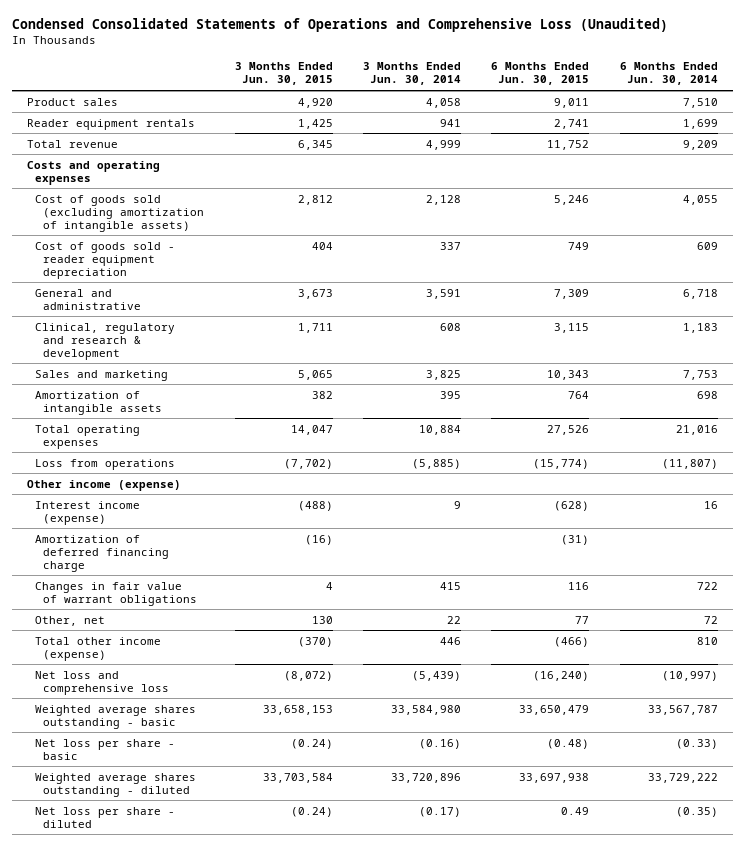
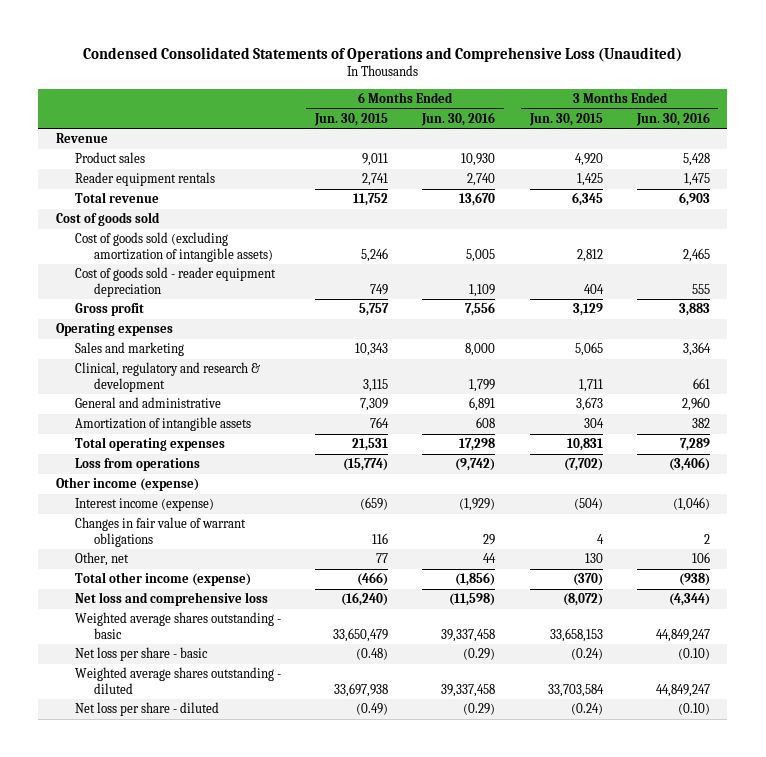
[362,62,461,86] 3 Months Ended Jun. 30, 2014 -> none
[619,62,718,86] 6 Months Ended Jun. 30, 2014 -> none
none -> [421,111,496,126] Jun. 30, 2016
none -> [635,111,710,126] Jun. 30, 2016
none -> [55,133,108,144] Revenue
[27,160,161,185] Costs and operating expenses -> [55,212,160,227] Cost of goods sold
none -> [74,303,144,317] Gross profit
none -> [55,323,173,337] Operating expenses
[35,322,176,360] Clinical, regulatory and research & development -> [74,362,260,392] Clinical, regulatory and research & development
[35,288,142,310] General and administrative -> [74,397,221,409] General and administrative
[311,390,333,399] 382 -> [583,418,604,429] 304
[290,424,333,435] 14,047 -> [566,438,603,452] 10,831
[547,424,590,435] 27,526 -> [352,438,389,452] 21,531
[35,534,170,572] Amortization of deferred financing charge -> none
[297,500,333,511] (488) -> [573,498,603,511] (504)
[554,500,590,511] (628) -> [360,497,389,511] (659)
[561,806,590,815] 0.49 -> [356,703,389,716] (0.49)

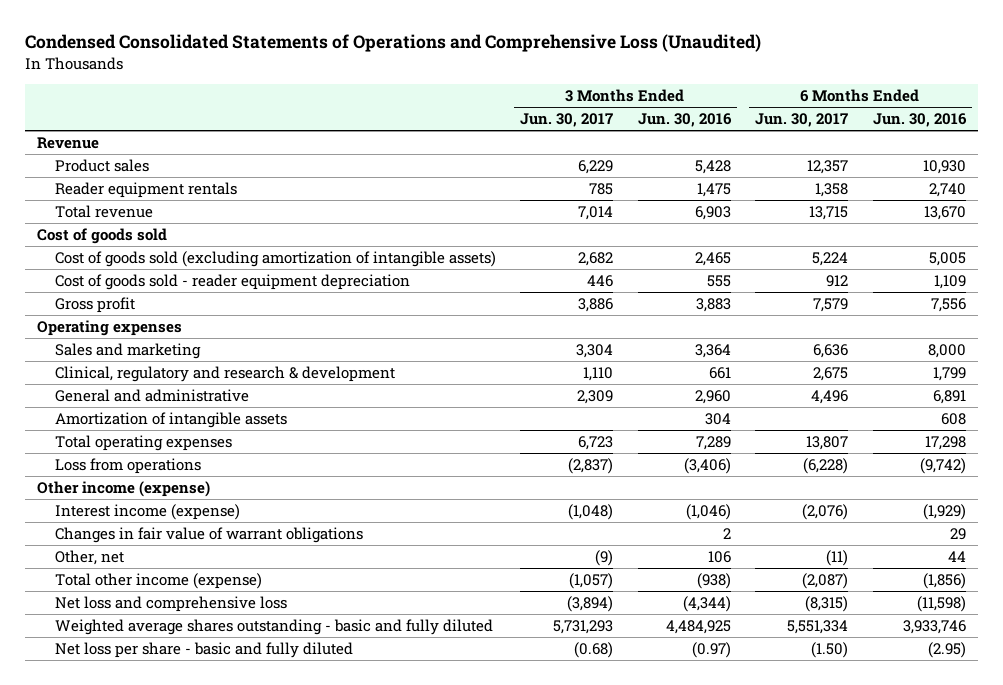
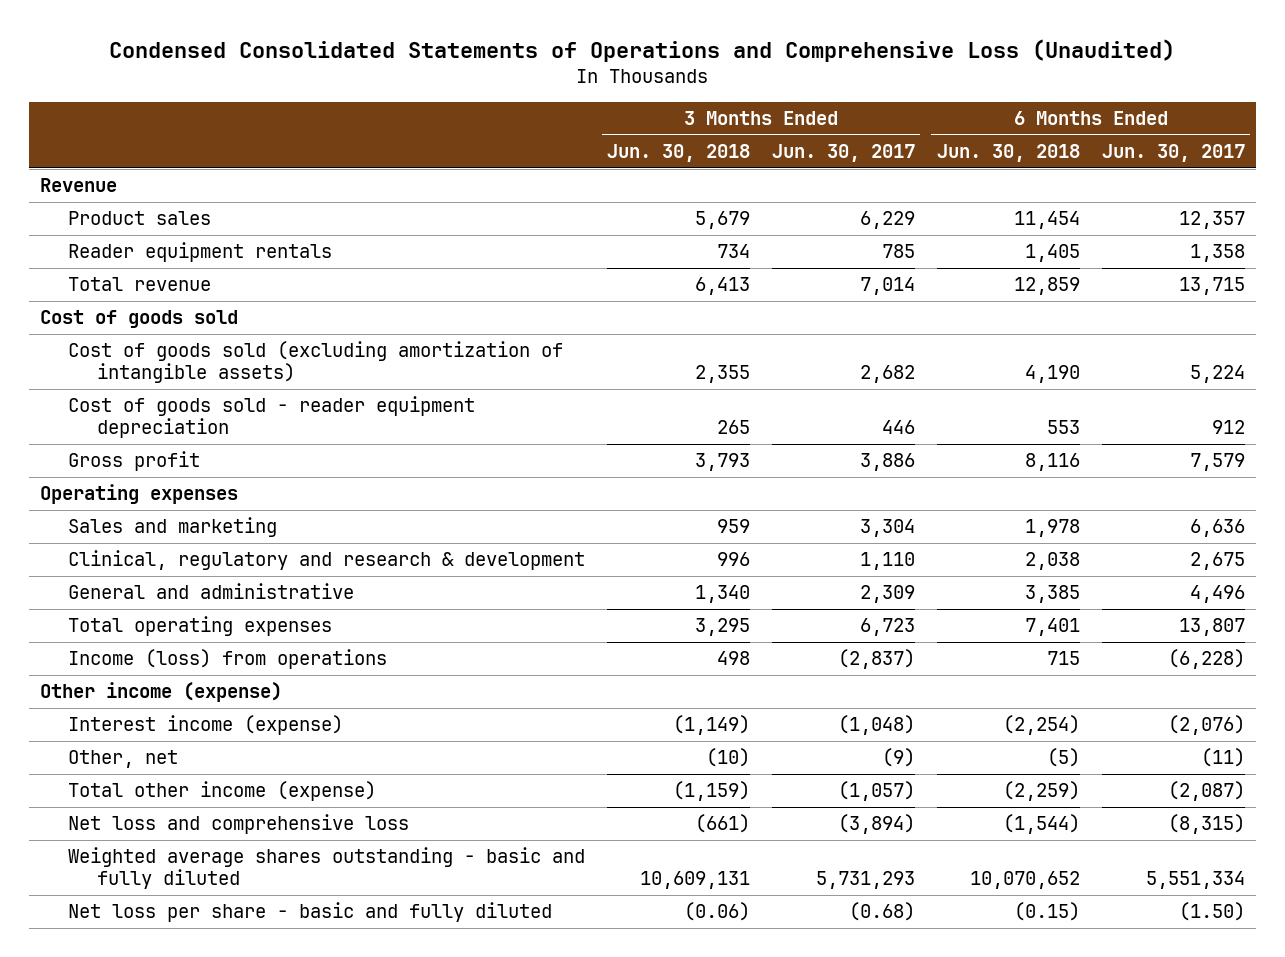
[637,113,732,128] Jun. 30, 2016 -> none
[872,113,967,128] Jun. 30, 2016 -> none
none -> [607,143,751,162] Jun. 30, 2018
none -> [936,143,1080,162] Jun. 30, 2018
[54,411,287,428] Amortization of intangible assets -> none
[54,457,201,474] Loss from operations -> [68,649,388,670] Income (loss) from operations
[54,526,363,543] Changes in fair value of warrant obligations -> none

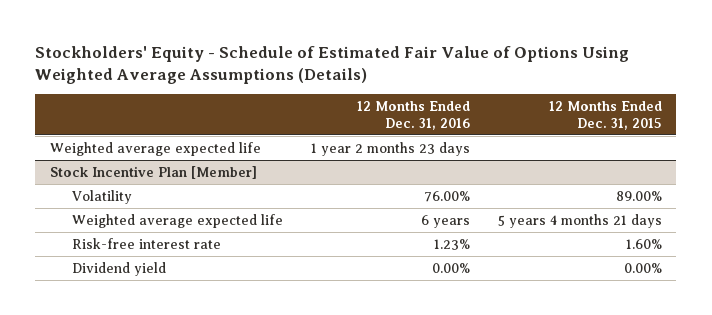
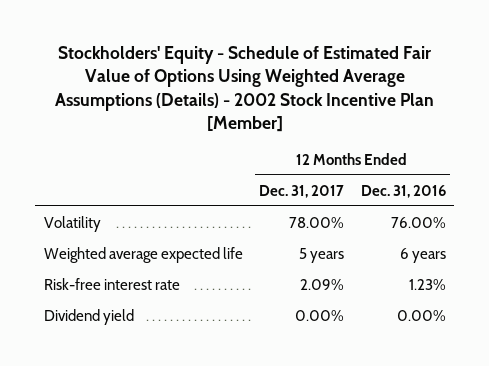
[35,45,630,84] Stockholders' Equity - Schedule of Estimated Fair Value of Options Using Weighted Average Assumptions (Details) -> [54,45,434,132] Stockholders' Equity - Schedule of Estimated Fair Value of Options Using Weighted Average Assumptions (Details) - 2002 Stock Incentive Plan [Member]
[549,100,663,130] 12 Months Ended Dec. 31, 2015 -> none
none -> [259,184,345,198] Dec. 31, 2017
[49,141,261,156] Weighted average expected life -> none
[49,165,257,179] Stock Incentive Plan [Member] -> none

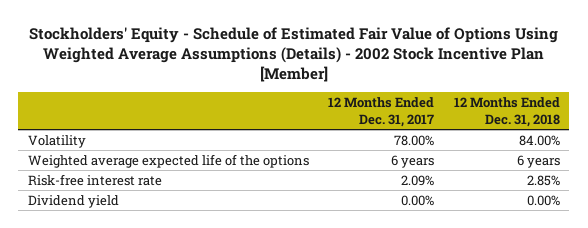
[360,184,446,198] Dec. 31, 2016 -> none
none -> [453,97,560,127] 12 Months Ended Dec. 31, 2018
[43,246,243,263] Weighted average expected life -> [27,153,309,168] Weighted average expected life of the options
[299,247,345,263] 5 years -> [391,154,435,168] 6 years

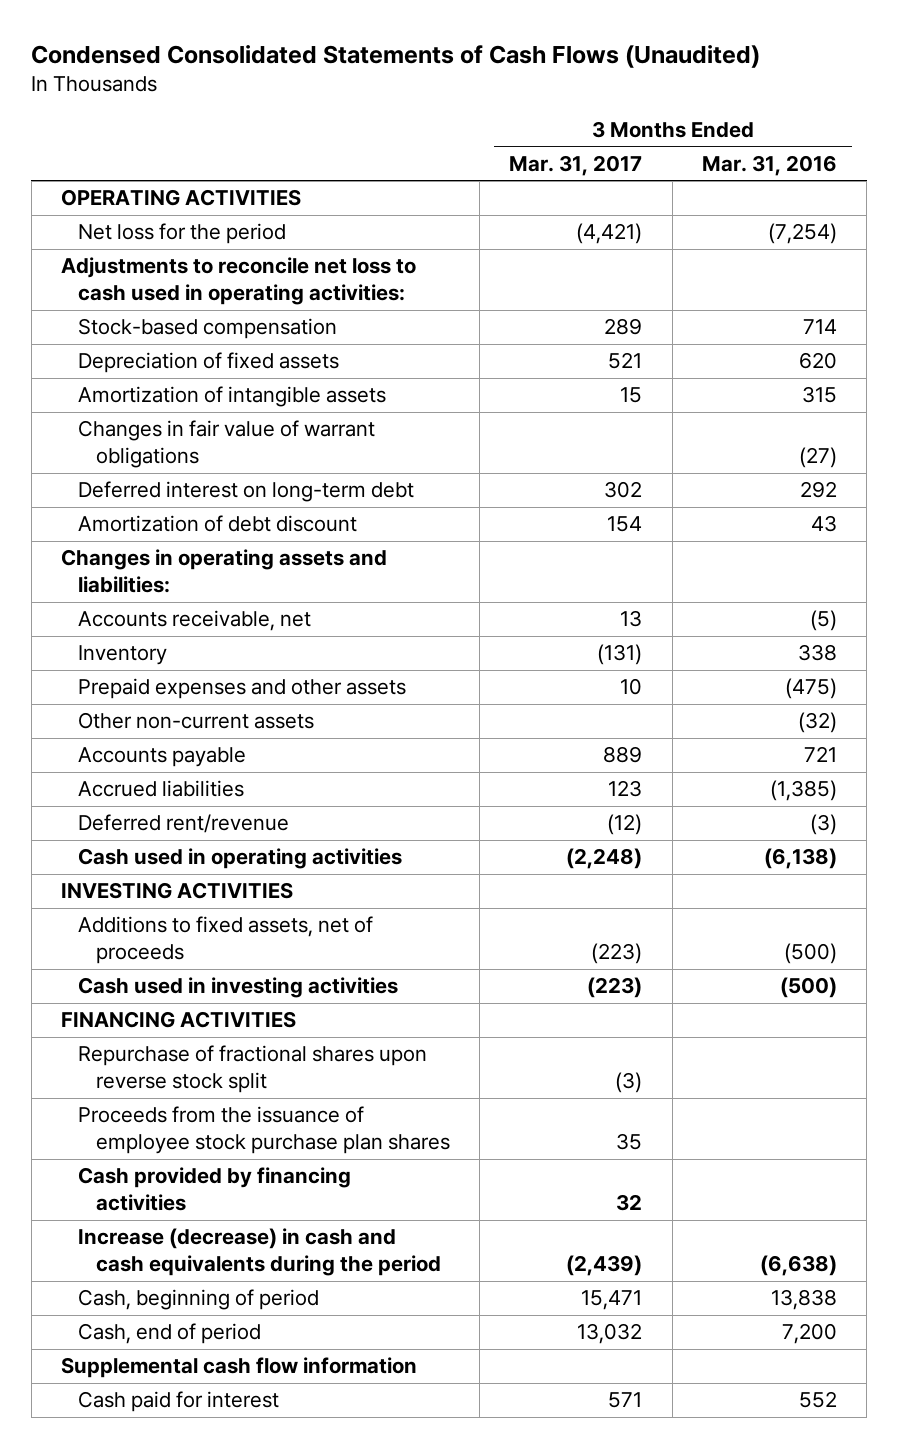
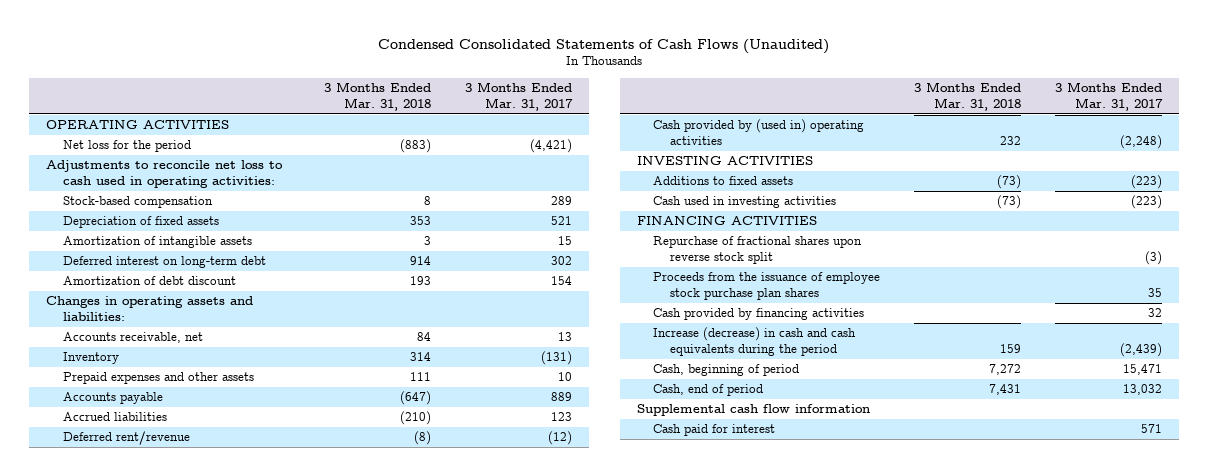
[701,154,837,176] Mar. 31, 2016 -> none
none -> [323,82,431,111] 3 Months Ended Mar. 31, 2018
[78,420,376,469] Changes in fair value of warrant obligations -> none
[78,712,315,730] Other non-current assets -> none
[78,848,403,870] Cash used in operating activities -> [653,119,865,146] Cash provided by (used in) operating activities
[78,916,374,965] Additions to fixed assets, net of proceeds -> [653,176,794,186] Additions to fixed assets

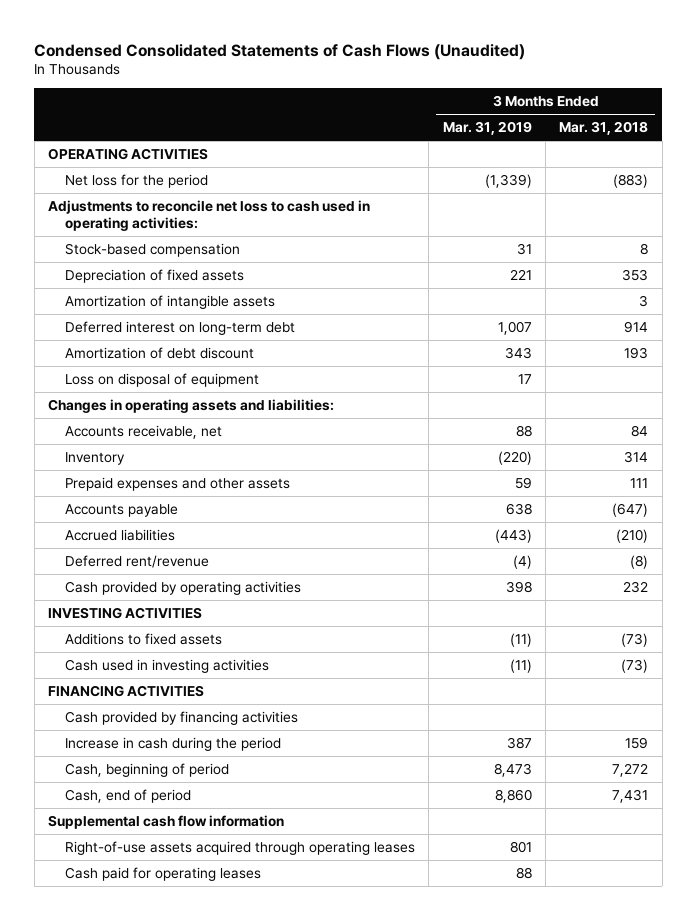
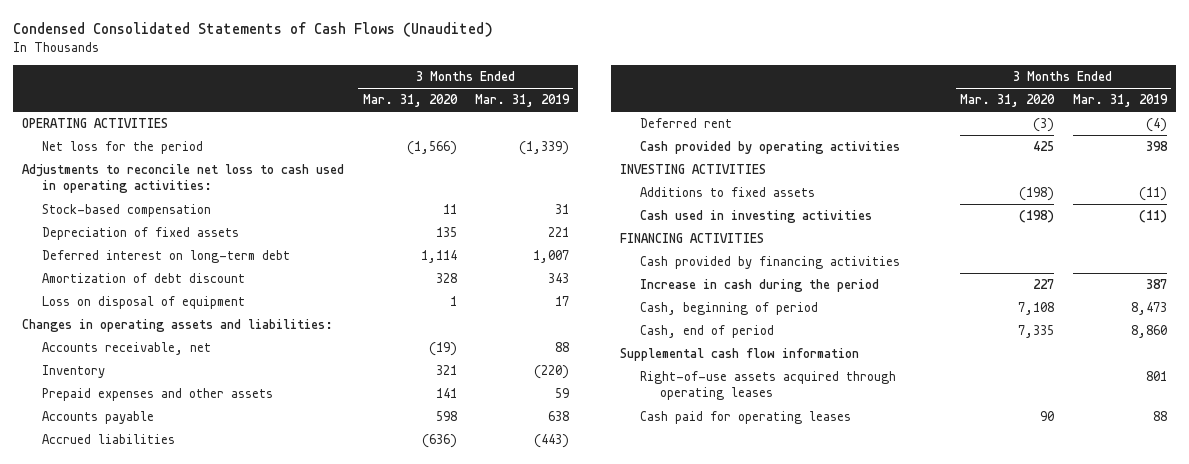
[559,121,649,136] Mar. 31, 2018 -> none
none -> [362,94,458,108] Mar. 31, 2020
[65,294,276,309] Amortization of intangible assets -> none
[65,554,210,568] Deferred rent/revenue -> [639,118,732,129] Deferred rent

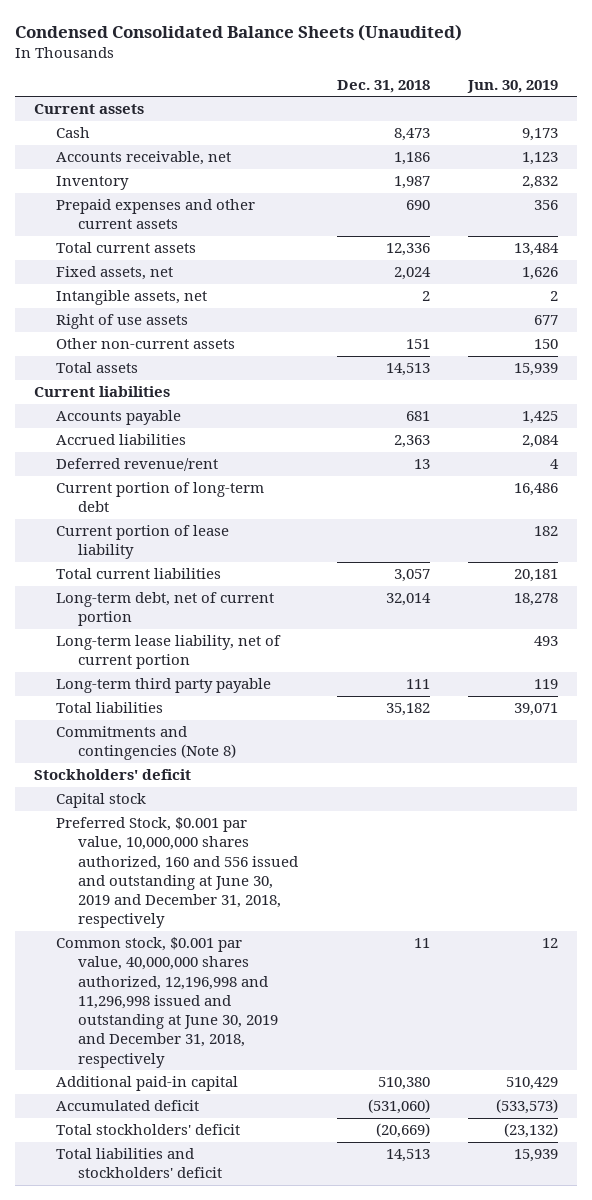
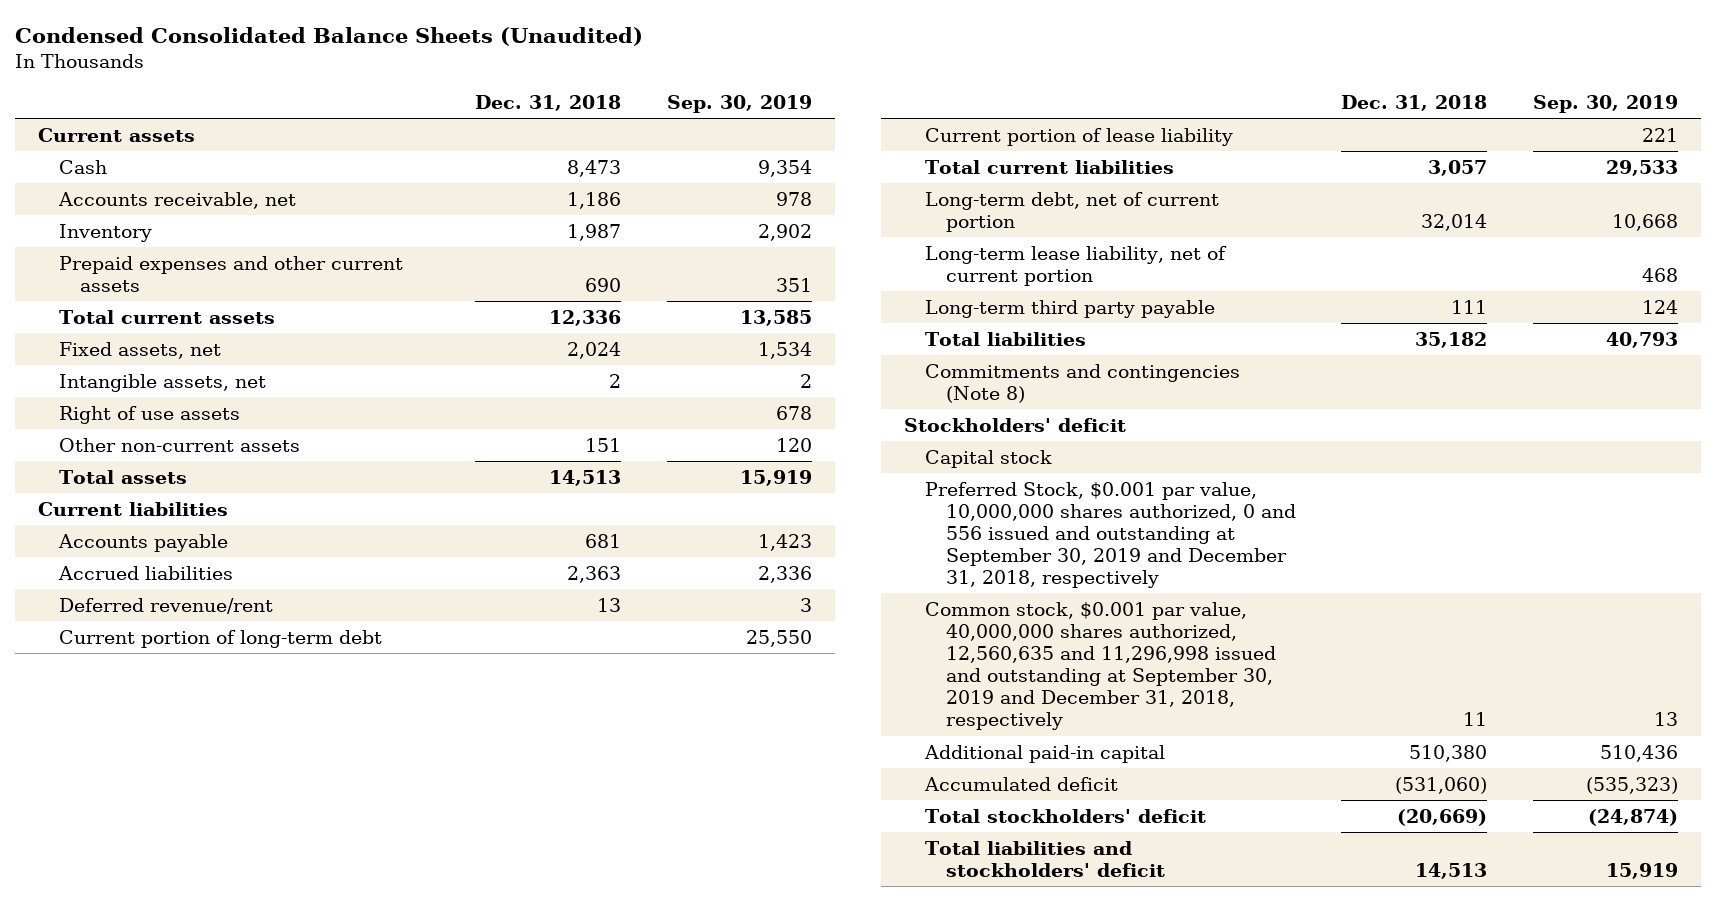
[467,79,559,93] Jun. 30, 2019 -> none
none -> [667,95,813,114] Sep. 30, 2019
[55,817,299,929] Preferred Stock, $0.001 par value, 10,000,000 shares authorized, 160 and 556 issued and outstanding at June 30, 2019 and December 31, 2018, respectively -> [924,481,1296,589] Preferred Stock, $0.001 par value, 10,000,000 shares authorized, 0 and 556 issued and outstanding at September 30, 2019 and December 31, 2018, respectively
[55,937,279,1068] Common stock, $0.001 par value, 40,000,000 shares authorized, 12,196,998 and 11,296,998 issued and outstanding at June 30, 2019 and December 31, 2018, respectively -> [924,601,1276,731] Common stock, $0.001 par value, 40,000,000 shares authorized, 12,560,635 and 11,296,998 issued and outstanding at September 30, 2019 and December 31, 2018, respectively

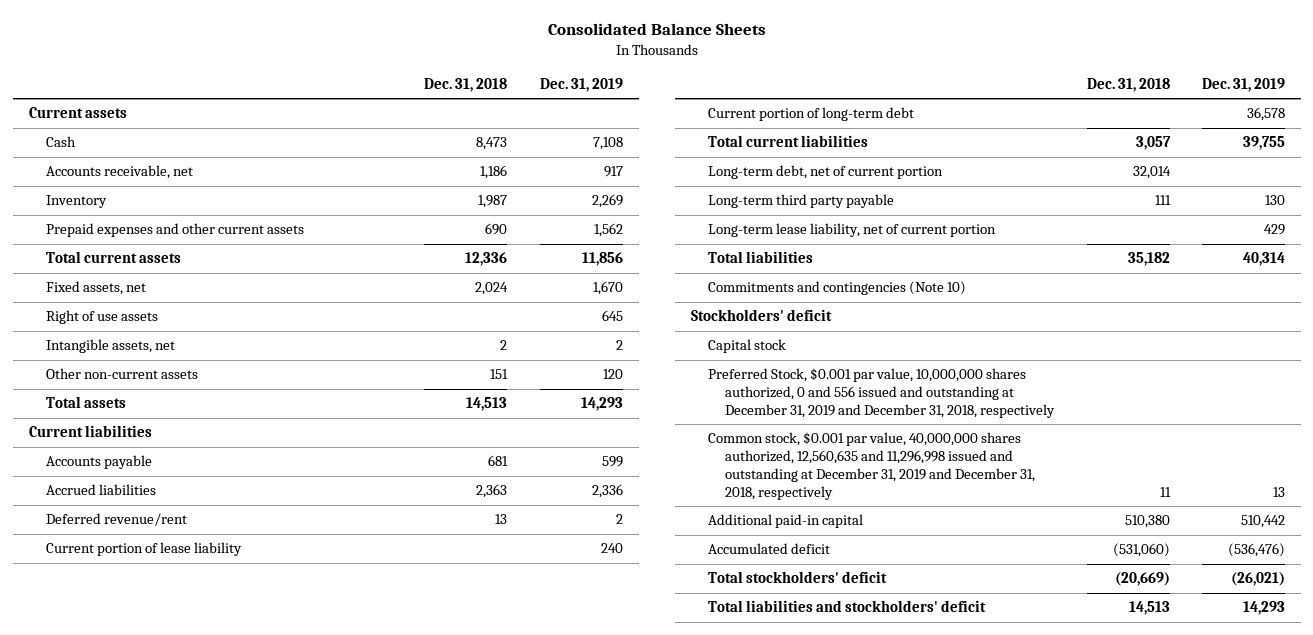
[14,27,643,47] Condensed Consolidated Balance Sheets (Unaudited) -> [547,23,766,36] Consolidated Balance Sheets
[667,95,813,114] Sep. 30, 2019 -> none
none -> [539,77,623,92] Dec. 31, 2019
[58,373,266,392] Intangible assets, net -> [46,339,176,354] Intangible assets, net
[58,629,382,648] Current portion of long-term debt -> [708,107,915,122] Current portion of long-term debt
[924,245,1227,286] Long-term lease liability, net of current portion -> [708,223,997,238] Long-term lease liability, net of current portion
[924,363,1240,403] Commitments and contingencies (Note 8) -> [708,281,967,296] Commitments and contingencies (Note 10)
[924,481,1296,589] Preferred Stock, $0.001 par value, 10,000,000 shares authorized, 0 and 556 issued and outstanding at September 30, 2019 and December 31, 2018, respectively -> [708,368,1056,418] Preferred Stock, $0.001 par value, 10,000,000 shares authorized, 0 and 556 issued and outstanding at December 31, 2019 and December 31, 2018, respectively
[924,601,1276,731] Common stock, $0.001 par value, 40,000,000 shares authorized, 12,560,635 and 11,296,998 issued and outstanding at September 30, 2019 and December 31, 2018, respectively -> [708,432,1036,500] Common stock, $0.001 par value, 40,000,000 shares authorized, 12,560,635 and 11,296,998 issued and outstanding at December 31, 2019 and December 31, 2018, respectively

